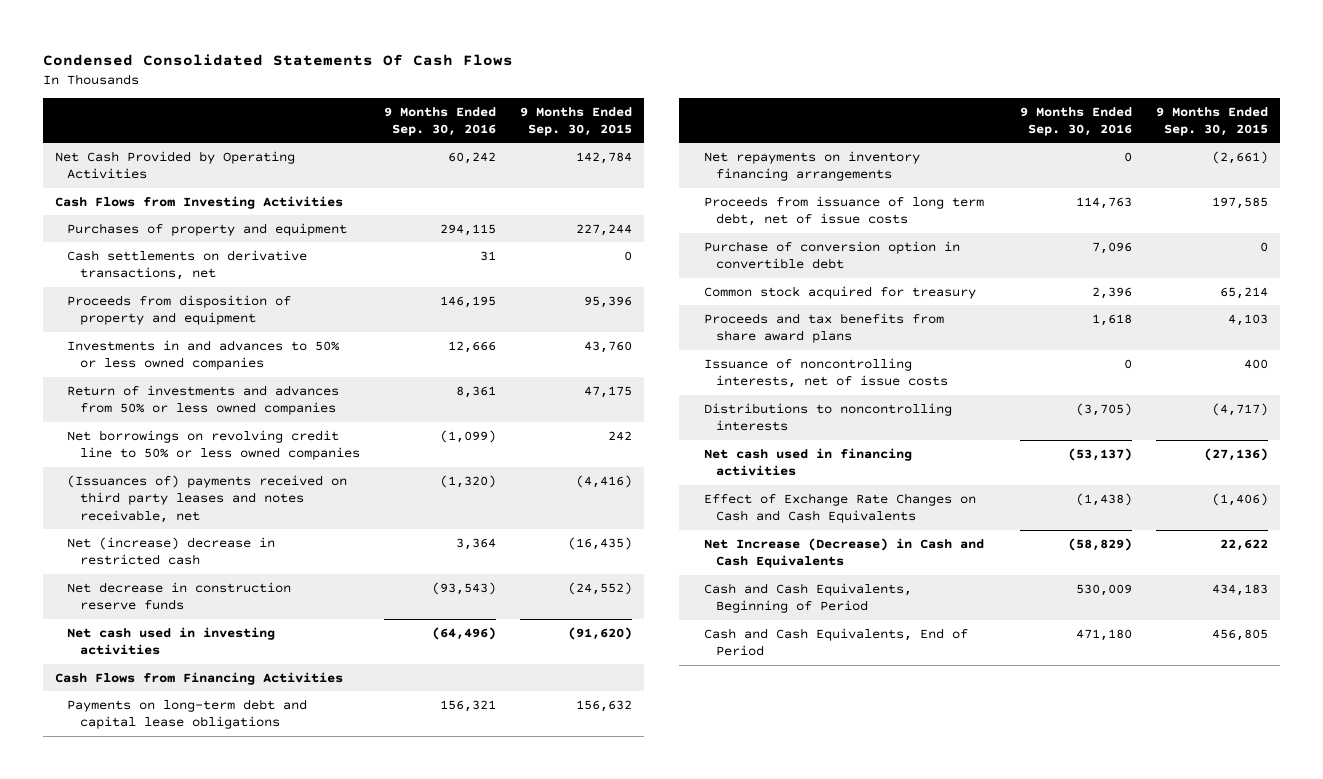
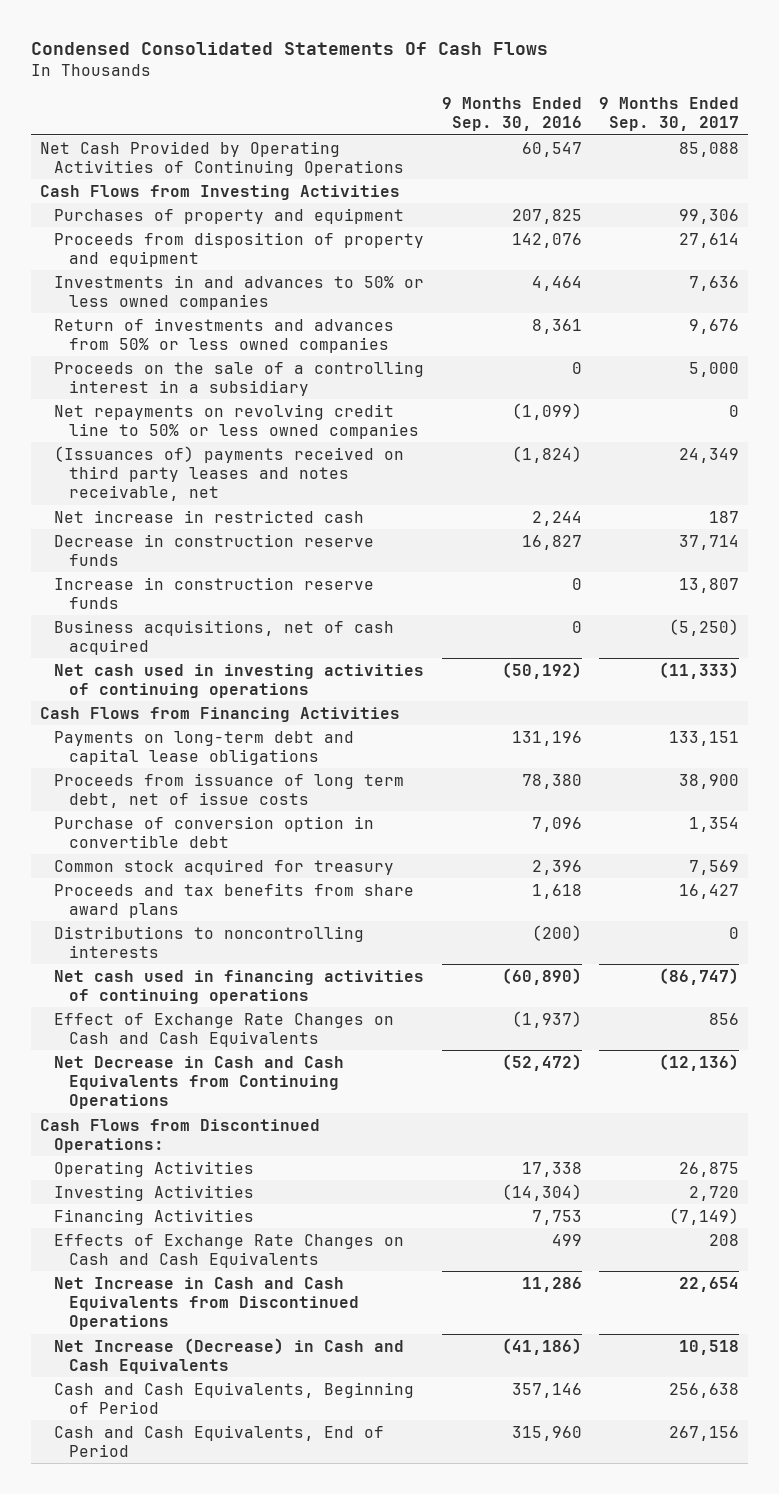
[519,106,632,136] 9 Months Ended Sep. 30, 2015 -> none
none -> [599,96,740,132] 9 Months Ended Sep. 30, 2017
[54,150,295,180] Net Cash Provided by Operating Activities -> [39,140,405,177] Net Cash Provided by Operating Activities of Continuing Operations
[447,151,496,164] 60,242 -> [521,141,582,157] 60,547
[67,249,308,281] Cash settlements on derivative transactions, net -> none
[439,223,496,236] 294,115 -> [511,208,582,224] 207,825
[439,295,496,308] 146,195 -> [511,232,582,248] 142,076
[447,340,496,353] 12,666 -> [531,275,582,291] 4,464
none -> [54,360,425,397] Proceeds on the sale of a controlling interest in a subsidiary
[67,429,360,461] Net borrowings on revolving credit line to 50% or less owned companies -> [54,403,420,440] Net repayments on revolving credit line to 50% or less owned companies
[439,474,496,488] (1,320) -> [511,445,582,463] (1,824)
[67,536,276,566] Net (increase) decrease in restricted cash -> [54,509,365,523] Net increase in restricted cash
[455,537,496,550] 3,364 -> [531,510,582,526] 2,244
none -> [54,533,375,567] Decrease in construction reserve funds
[67,581,292,611] Net decrease in construction reserve funds -> [54,576,375,610] Increase in construction reserve funds
[431,581,496,595] (93,543) -> [571,577,582,590] 0
none -> [54,619,395,656] Business acquisitions, net of cash acquired
[67,626,276,656] Net cash used in investing activities -> [54,663,425,699] Net cash used in investing activities of continuing operations
[431,626,496,640] (64,496) -> [501,661,582,679] (50,192)
[703,150,920,182] Net repayments on inventory financing arrangements -> none
[439,699,496,712] 156,321 -> [511,730,582,746] 131,196
[1076,196,1133,209] 114,763 -> [521,773,582,789] 78,380
[703,357,949,389] Issuance of noncontrolling interests, net of issue costs -> none
[1076,402,1133,416] (3,705) -> [531,924,582,941] (200)
[703,447,912,477] Net cash used in financing activities -> [54,969,425,1005] Net cash used in financing activities of continuing operations
[1068,447,1133,461] (53,137) -> [501,967,582,985] (60,890)
[1076,492,1133,506] (1,438) -> [511,1010,582,1028] (1,937)
none -> [54,1055,345,1110] Net Decrease in Cash and Cash Equivalents from Continuing Operations
none -> [39,1118,320,1154] Cash Flows from Discontinued Operations:
none -> [54,1160,255,1177] Operating Activities
none -> [54,1184,255,1201] Investing Activities
none -> [54,1208,255,1225] Financing Activities
none -> [54,1233,405,1269] Effects of Exchange Rate Changes on Cash and Cash Equivalents
none -> [54,1276,360,1331] Net Increase in Cash and Cash Equivalents from Discontinued Operations
[1068,537,1133,551] (58,829) -> [501,1337,582,1355] (41,186)
[1076,583,1133,596] 530,009 -> [511,1382,582,1398] 357,146
[1076,628,1133,641] 471,180 -> [511,1425,582,1441] 315,960

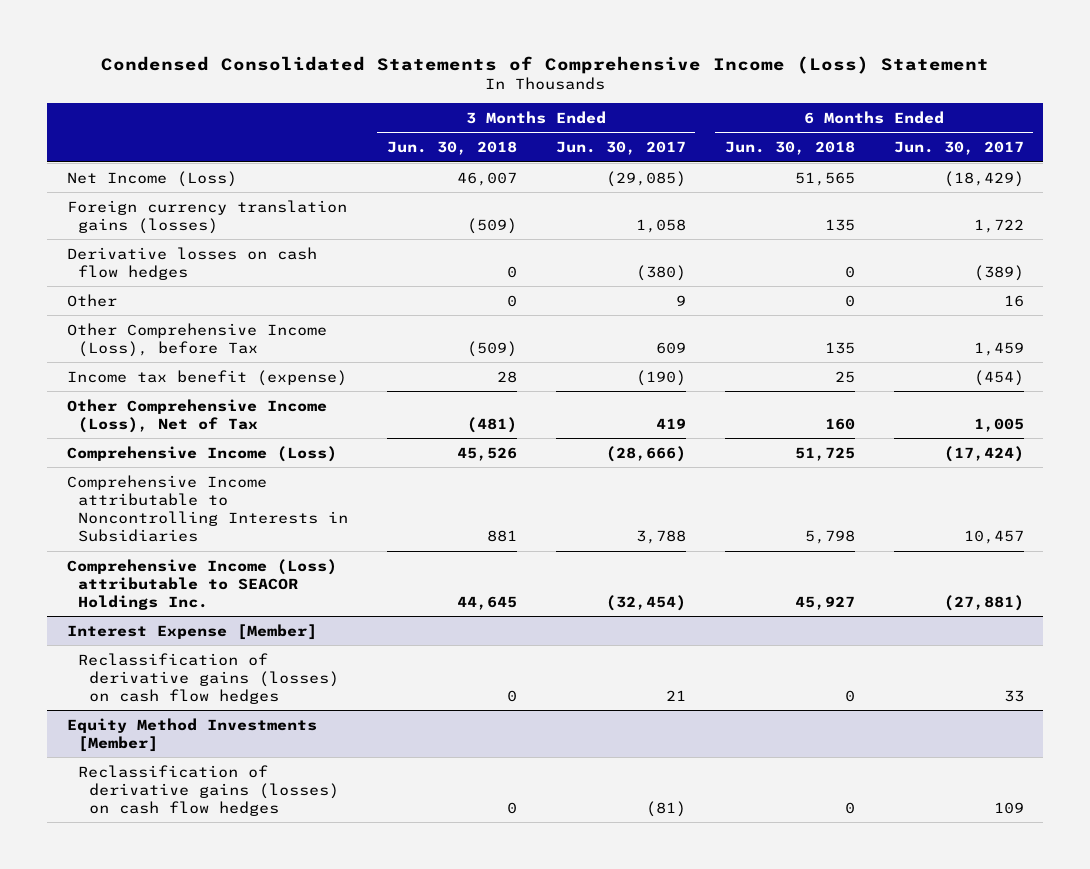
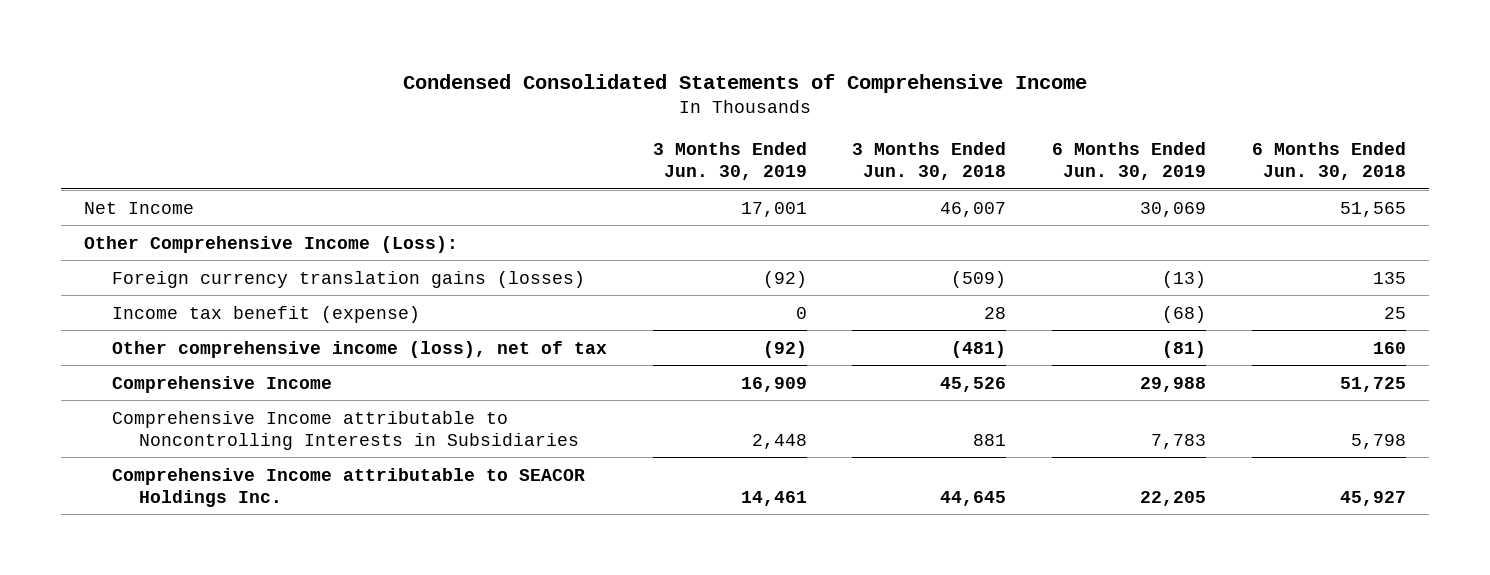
[101,55,990,74] Condensed Consolidated Statements of Comprehensive Income (Loss) Statement -> [403,74,1088,94] Condensed Consolidated Statements of Comprehensive Income
[555,141,686,156] Jun. 30, 2017 -> none
[893,141,1024,156] Jun. 30, 2017 -> none
none -> [652,141,807,180] 3 Months Ended Jun. 30, 2019
none -> [1052,141,1207,180] 6 Months Ended Jun. 30, 2019
[66,170,237,187] Net Income (Loss) -> [84,201,195,214] Net Income
none -> [84,235,459,253] Other Comprehensive Income (Loss):
[66,246,317,280] Derivative losses on cash flow hedges -> none
[66,293,117,307] Other -> none
[66,322,327,357] Other Comprehensive Income (Loss), before Tax -> none
[66,398,327,433] Other Comprehensive Income (Loss), Net of Tax -> [111,340,607,358] Other comprehensive income (loss), net of tax
[66,445,337,462] Comprehensive Income (Loss) -> [111,375,332,393] Comprehensive Income
[66,623,317,640] Interest Expense [Member] -> none
[77,652,339,704] Reclassification of derivative gains (losses) on cash flow hedges -> none
[66,717,317,752] Equity Method Investments [Member] -> none
[77,764,339,816] Reclassification of derivative gains (losses) on cash flow hedges -> none
[66,558,337,610] Comprehensive Income (Loss) attributable to SEACOR Holdings Inc. -> [111,467,585,507] Comprehensive Income attributable to SEACOR Holdings Inc.

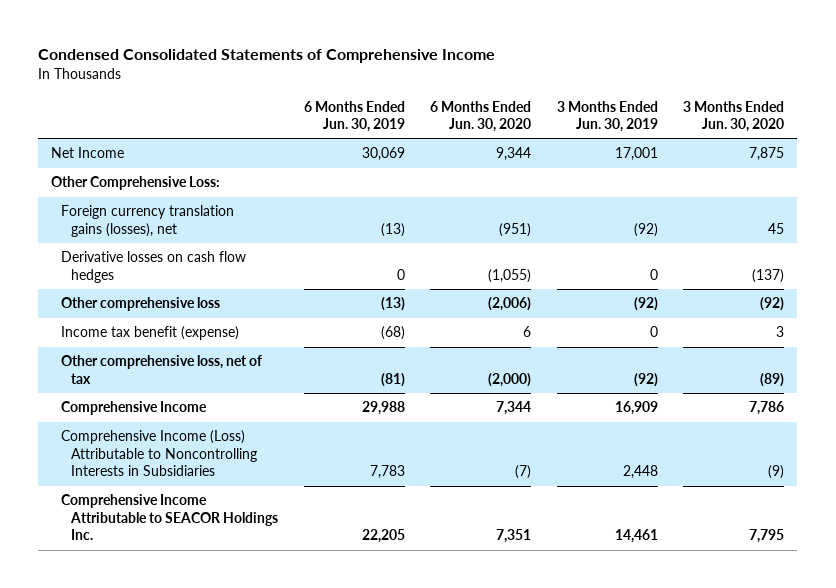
[852,141,1007,180] 3 Months Ended Jun. 30, 2018 -> none
[1252,141,1407,180] 6 Months Ended Jun. 30, 2018 -> none
none -> [430,100,532,133] 6 Months Ended Jun. 30, 2020
none -> [683,100,785,133] 3 Months Ended Jun. 30, 2020
[84,235,459,253] Other Comprehensive Income (Loss): -> [51,176,221,191] Other Comprehensive Loss:
[111,270,585,288] Foreign currency translation gains (losses) -> [61,205,235,237] Foreign currency translation gains (losses), net
none -> [61,251,247,283] Derivative losses on cash flow hedges
none -> [61,297,221,312] Other comprehensive loss
[111,340,607,358] Other comprehensive income (loss), net of tax -> [61,355,263,384] Other comprehensive loss, net of tax
[111,410,580,450] Comprehensive Income attributable to Noncontrolling Interests in Subsidiaries -> [61,430,257,477] Comprehensive Income (Loss) Attributable to Noncontrolling Interests in Subsidiaries
[111,467,585,507] Comprehensive Income attributable to SEACOR Holdings Inc. -> [61,494,278,541] Comprehensive Income Attributable to SEACOR Holdings Inc.

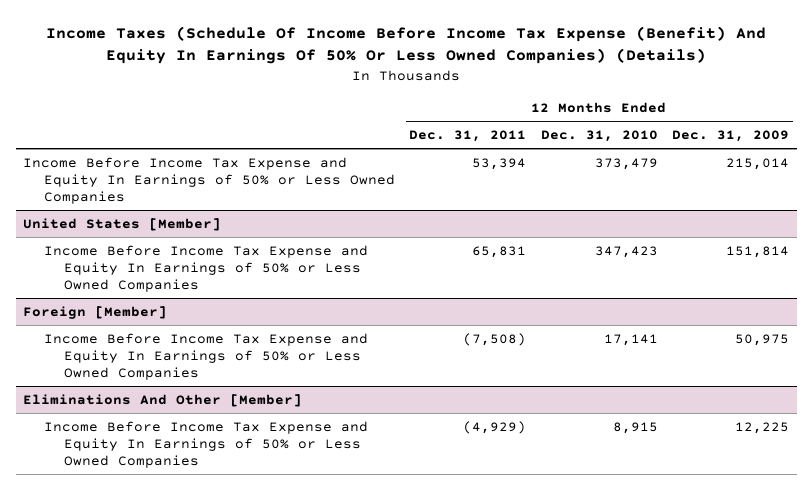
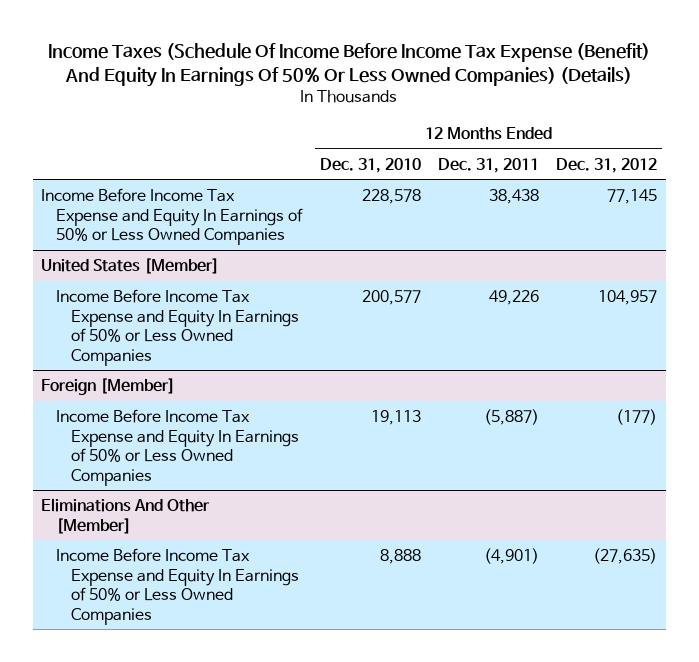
[672,129,790,142] Dec. 31, 2009 -> none
none -> [556,157,658,173] Dec. 31, 2012
[472,157,527,170] 53,394 -> [489,189,540,205] 38,438
[594,157,658,170] 373,479 -> [361,189,421,205] 228,578
[472,245,527,258] 65,831 -> [489,290,540,306] 49,226
[594,245,658,258] 347,423 -> [361,290,421,306] 200,577
[463,332,527,346] (7,508) -> [484,409,540,426] (5,887)
[603,333,658,346] 17,141 -> [370,410,421,426] 19,113
[463,420,527,434] (4,929) -> [484,548,540,565] (4,901)
[612,421,658,434] 8,915 -> [379,549,421,565] 8,888

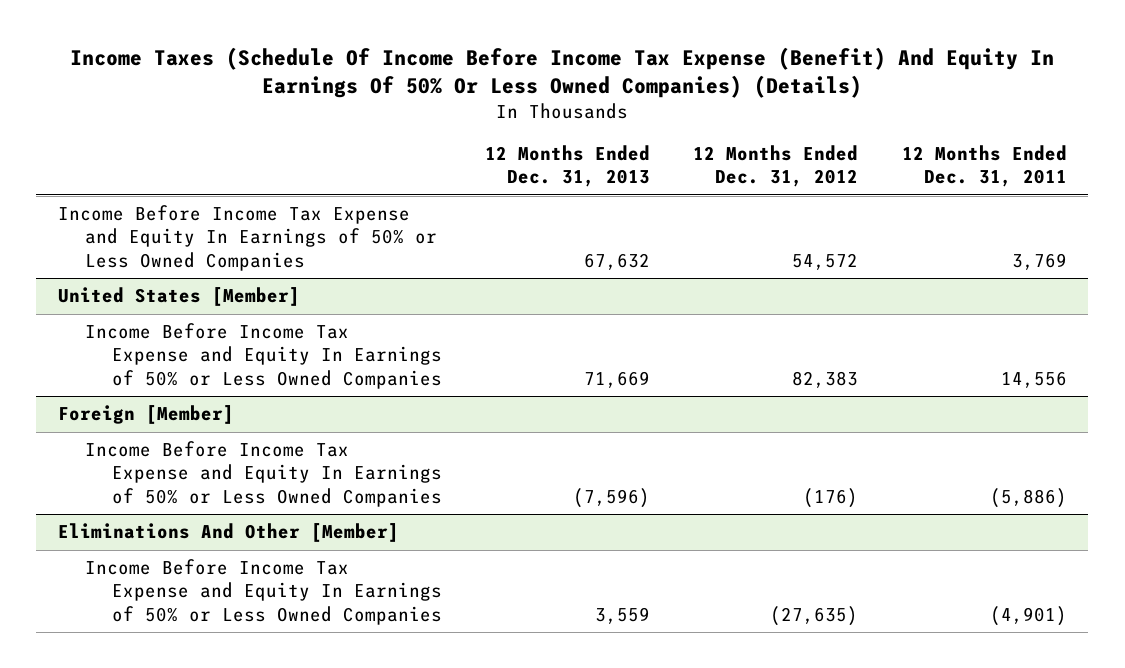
[319,157,421,173] Dec. 31, 2010 -> none
none -> [485,145,651,188] 12 Months Ended Dec. 31, 2013
[489,189,540,205] 38,438 -> [1011,252,1067,270] 3,769
[607,189,658,205] 77,145 -> [792,252,859,270] 54,572
[489,290,540,306] 49,226 -> [1000,370,1067,388] 14,556
[598,290,658,306] 104,957 -> [792,370,859,388] 82,383
[484,409,540,426] (5,887) -> [989,487,1067,508] (5,886)
[616,409,658,426] (177) -> [803,487,859,508] (176)

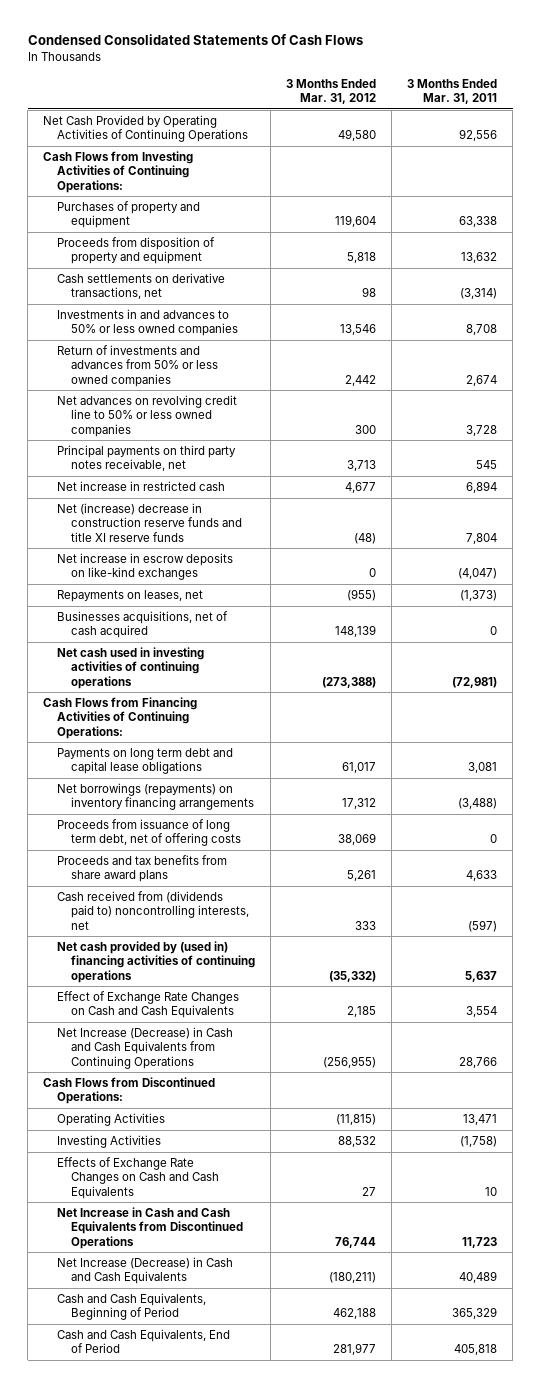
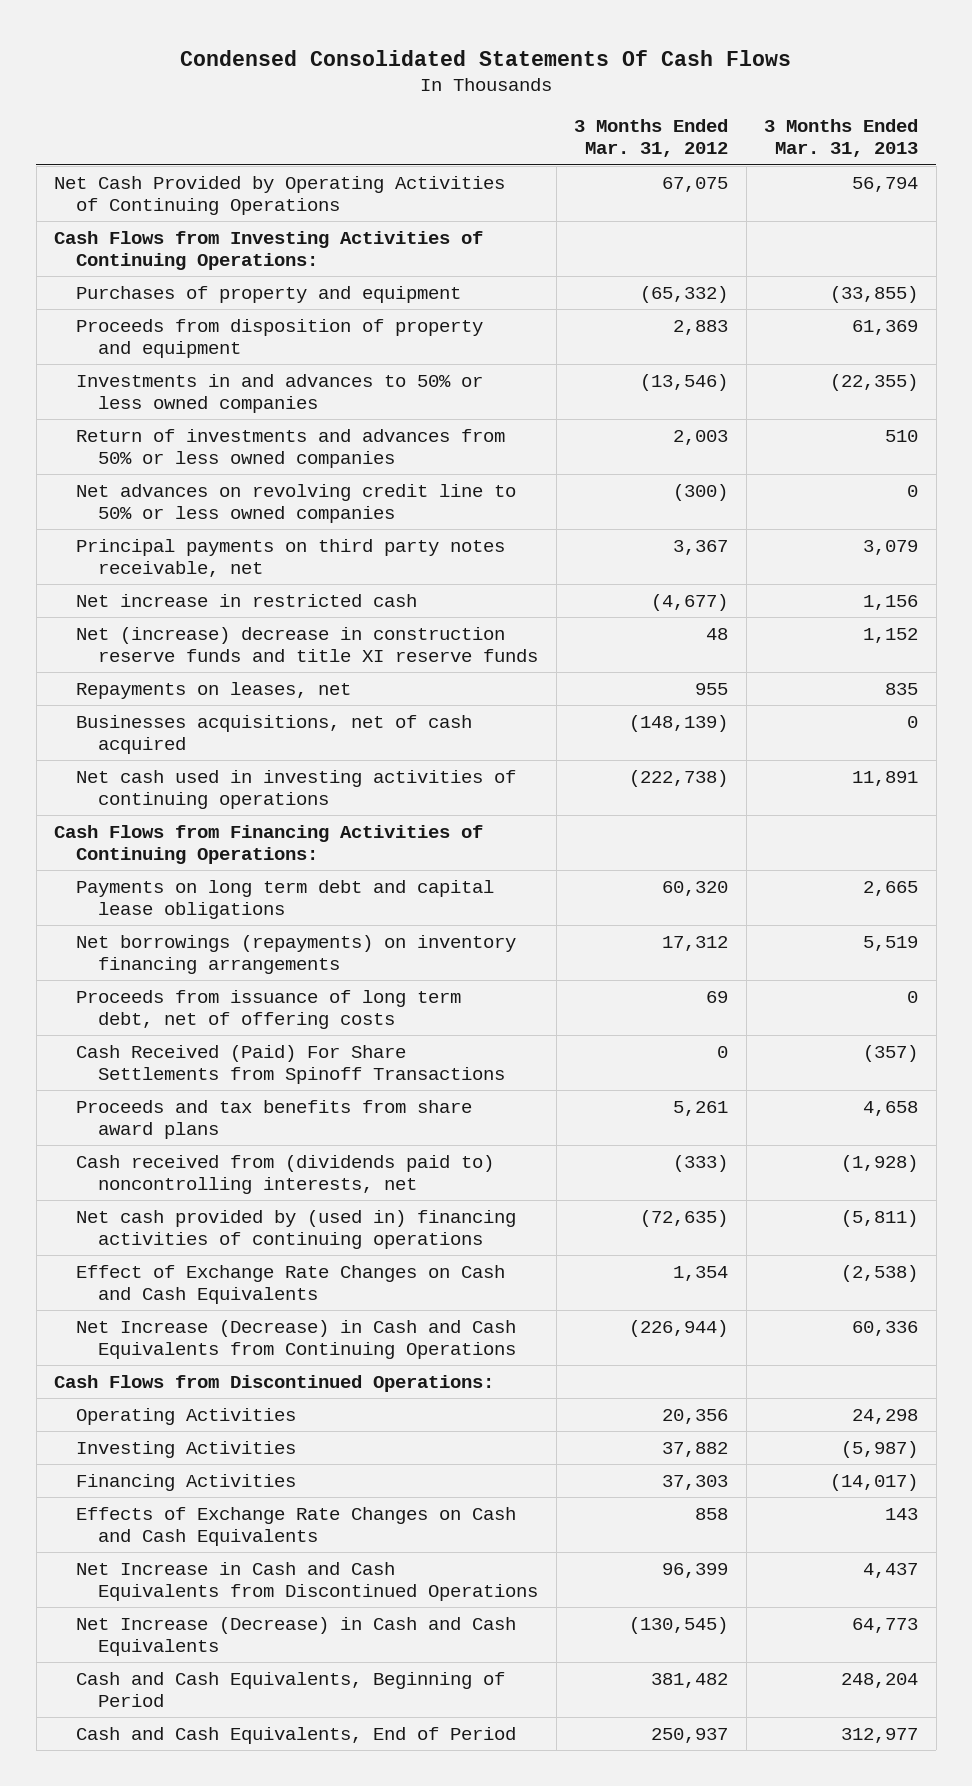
[407,78,498,104] 3 Months Ended Mar. 31, 2011 -> none
none -> [764,119,919,158] 3 Months Ended Mar. 31, 2013
[338,129,377,142] 49,580 -> [662,176,729,192] 67,075
[57,273,226,300] Cash settlements on derivative transactions, net -> none
[57,553,234,581] Net increase in escrow deposits on like-kind exchanges -> none
[335,215,377,228] 119,604 -> [640,285,729,303] (65,332)
[347,252,377,264] 5,818 -> [673,319,729,335] 2,883
[340,324,377,336] 13,546 -> [640,373,729,391] (13,546)
[345,374,377,386] 2,442 -> [673,429,729,445] 2,003
[355,424,377,434] 300 -> [673,483,729,501] (300)
[347,460,377,472] 3,713 -> [673,539,729,555] 3,367
[345,482,377,494] 4,677 -> [651,593,729,611] (4,677)
[354,532,377,544] (48) -> [706,627,729,640] 48
[347,589,377,602] (955) -> [695,682,729,695] 955
[335,625,377,638] 148,139 -> [629,714,729,732] (148,139)
[322,676,377,688] (273,388) -> [629,769,729,787] (222,738)
[342,762,377,774] 61,017 -> [662,880,729,896] 60,320
[338,833,377,846] 38,069 -> [706,990,729,1003] 69
none -> [76,1044,506,1084] Cash Received (Paid) For Share Settlements from Spinoff Transactions
[355,920,377,930] 333 -> [673,1154,729,1172] (333)
[329,970,377,982] (35,332) -> [640,1209,729,1227] (72,635)
[347,1006,377,1018] 2,185 -> [673,1265,729,1281] 1,354
[323,1055,377,1068] (256,955) -> [629,1319,729,1337] (226,944)
[336,1114,377,1126] (11,815) -> [662,1408,729,1424] 20,356
[338,1136,377,1148] 88,532 -> [662,1441,729,1457] 37,882
none -> [76,1473,297,1491] Financing Activities
[362,1186,377,1196] 27 -> [695,1507,729,1520] 858
[335,1236,377,1248] 76,744 -> [662,1562,729,1578] 96,399
[329,1272,377,1284] (180,211) -> [629,1616,729,1634] (130,545)
[333,1308,377,1320] 462,188 -> [651,1672,729,1688] 381,482
[333,1343,377,1356] 281,977 -> [651,1727,729,1743] 250,937

